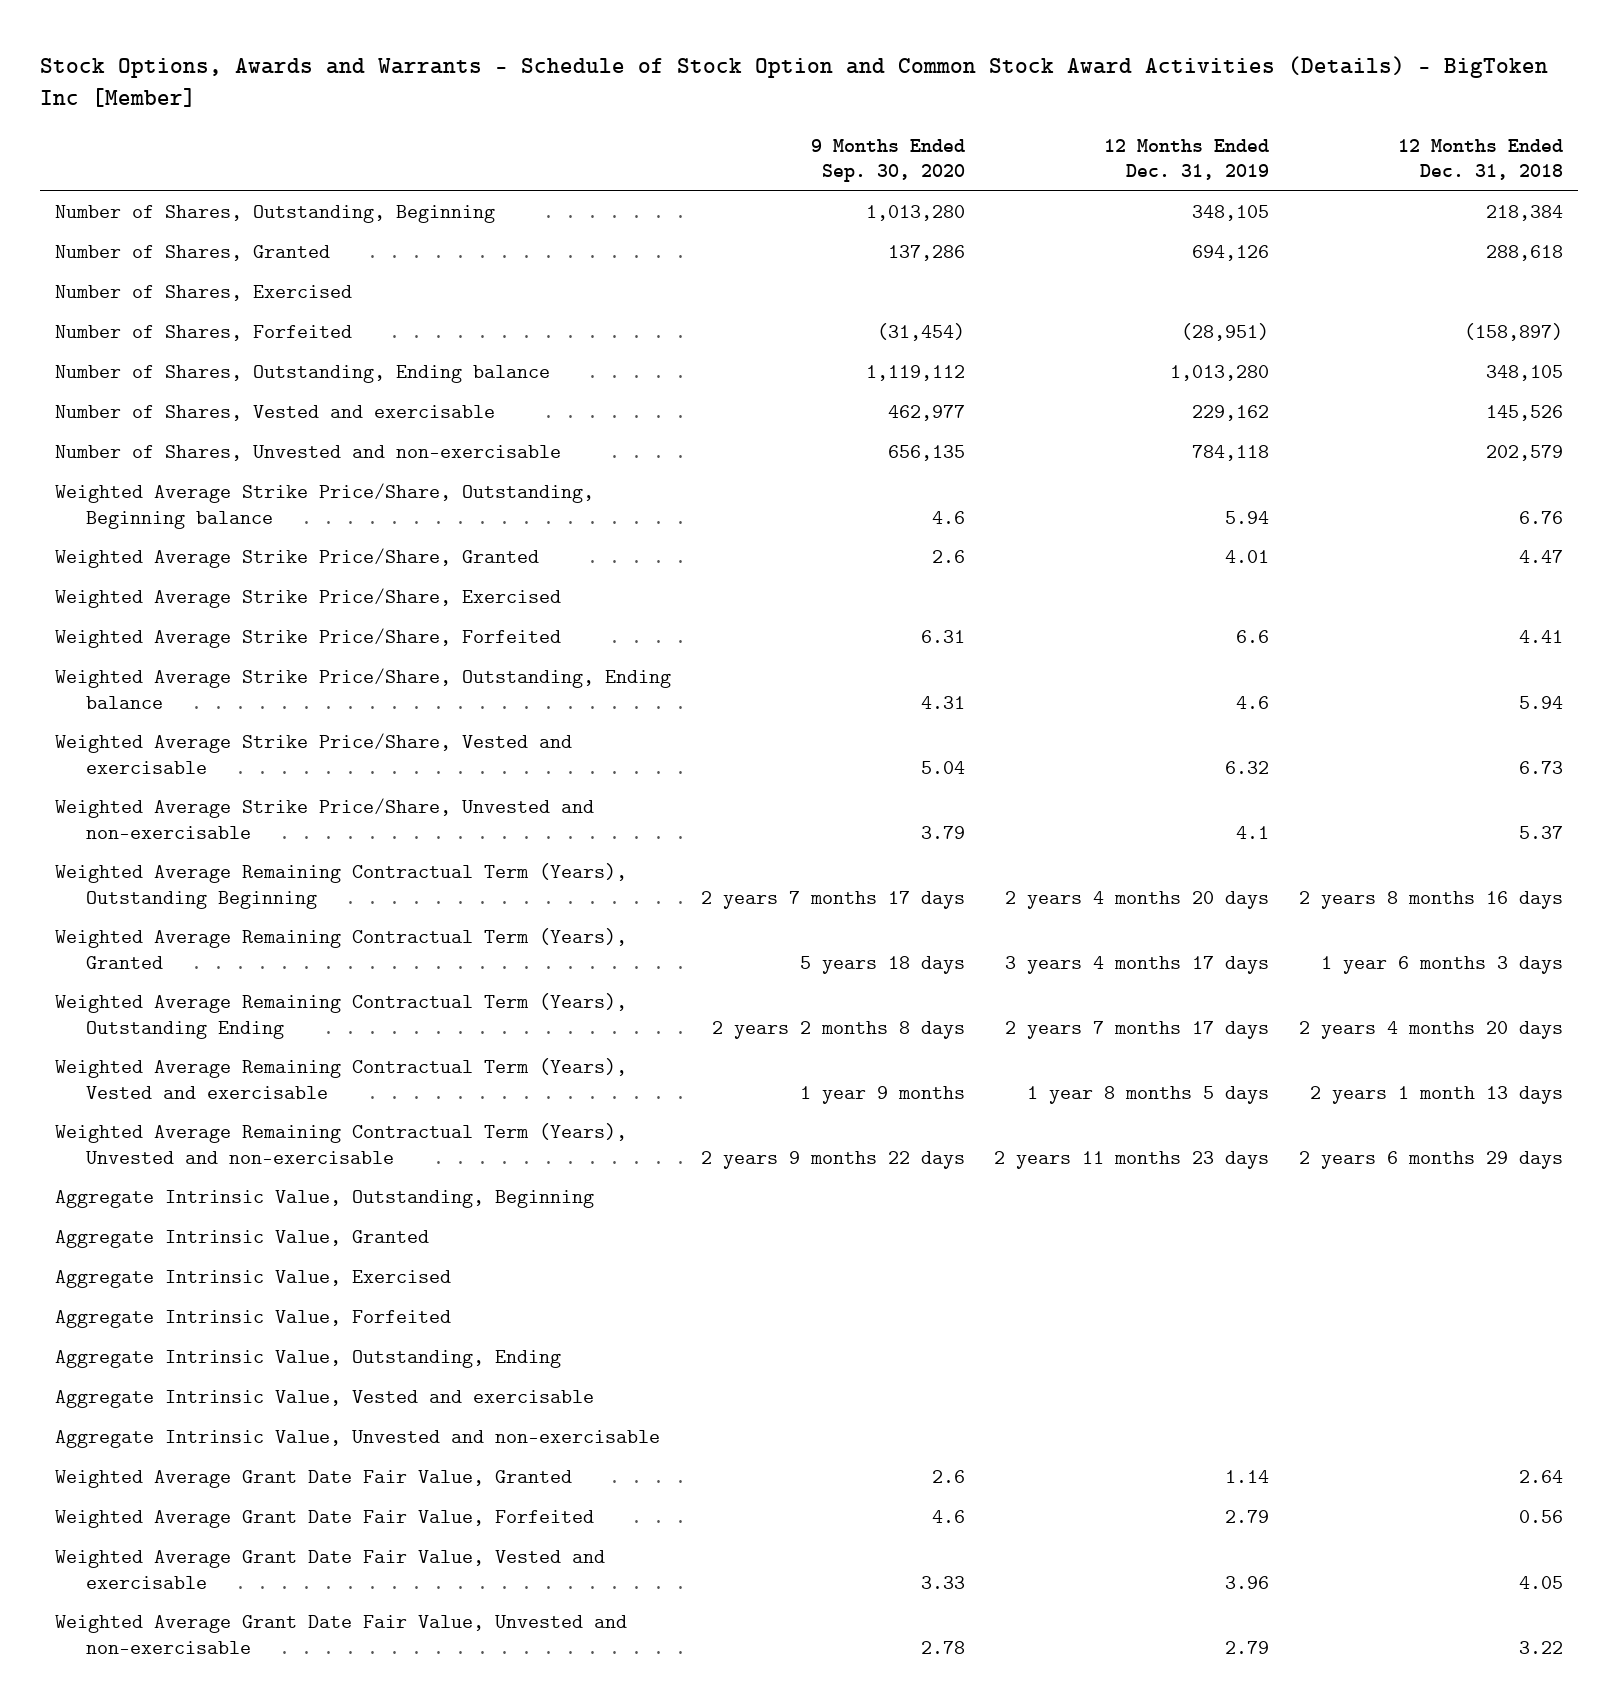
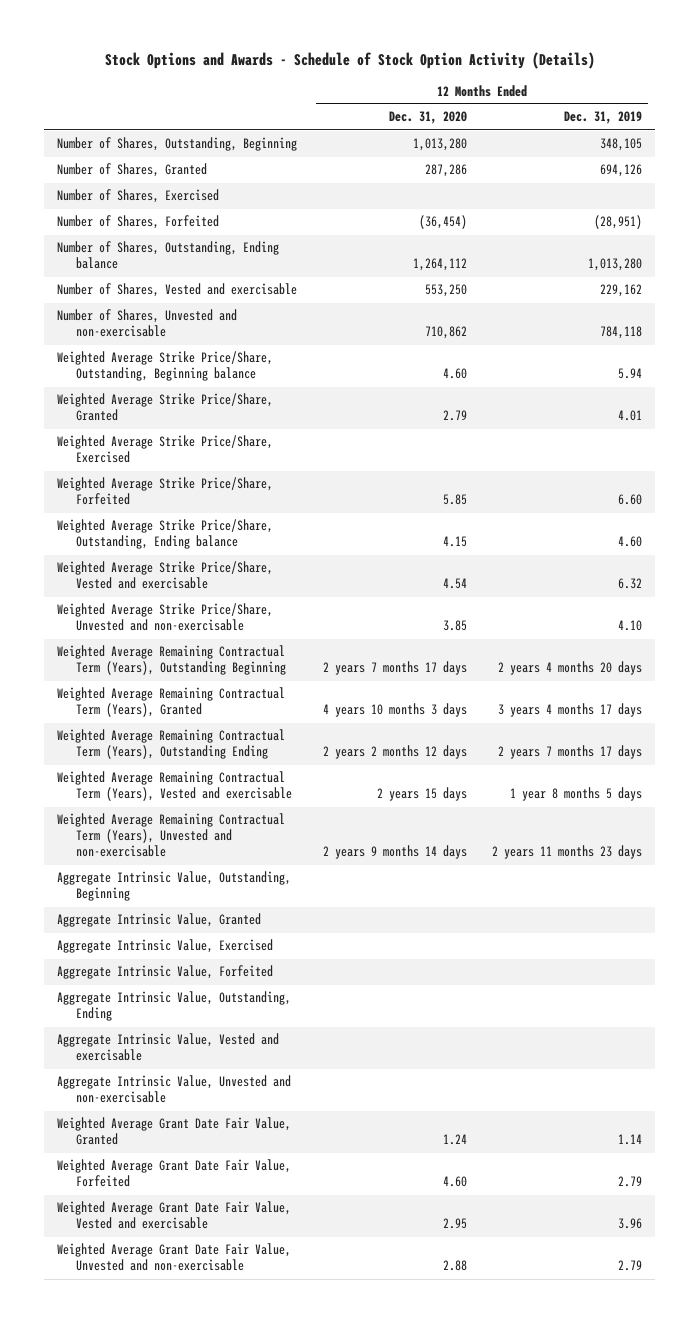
[40,55,1549,108] Stock Options, Awards and Warrants - Schedule of Stock Option and Common Stock Award Activities (Details) - BigToken Inc [Member] -> [104,51,595,69] Stock Options and Awards - Schedule of Stock Option Activity (Details)
[810,139,965,183] 9 Months Ended Sep. 30, 2020 -> none
[1398,139,1564,181] 12 Months Ended Dec. 31, 2018 -> none
none -> [388,111,467,125] Dec. 31, 2020
[1236,630,1270,644] 6.6 -> [617,494,642,506] 6.60
[1236,695,1270,709] 4.6 -> [617,536,642,548] 4.60
[1236,825,1270,839] 4.1 -> [617,620,642,632] 4.10

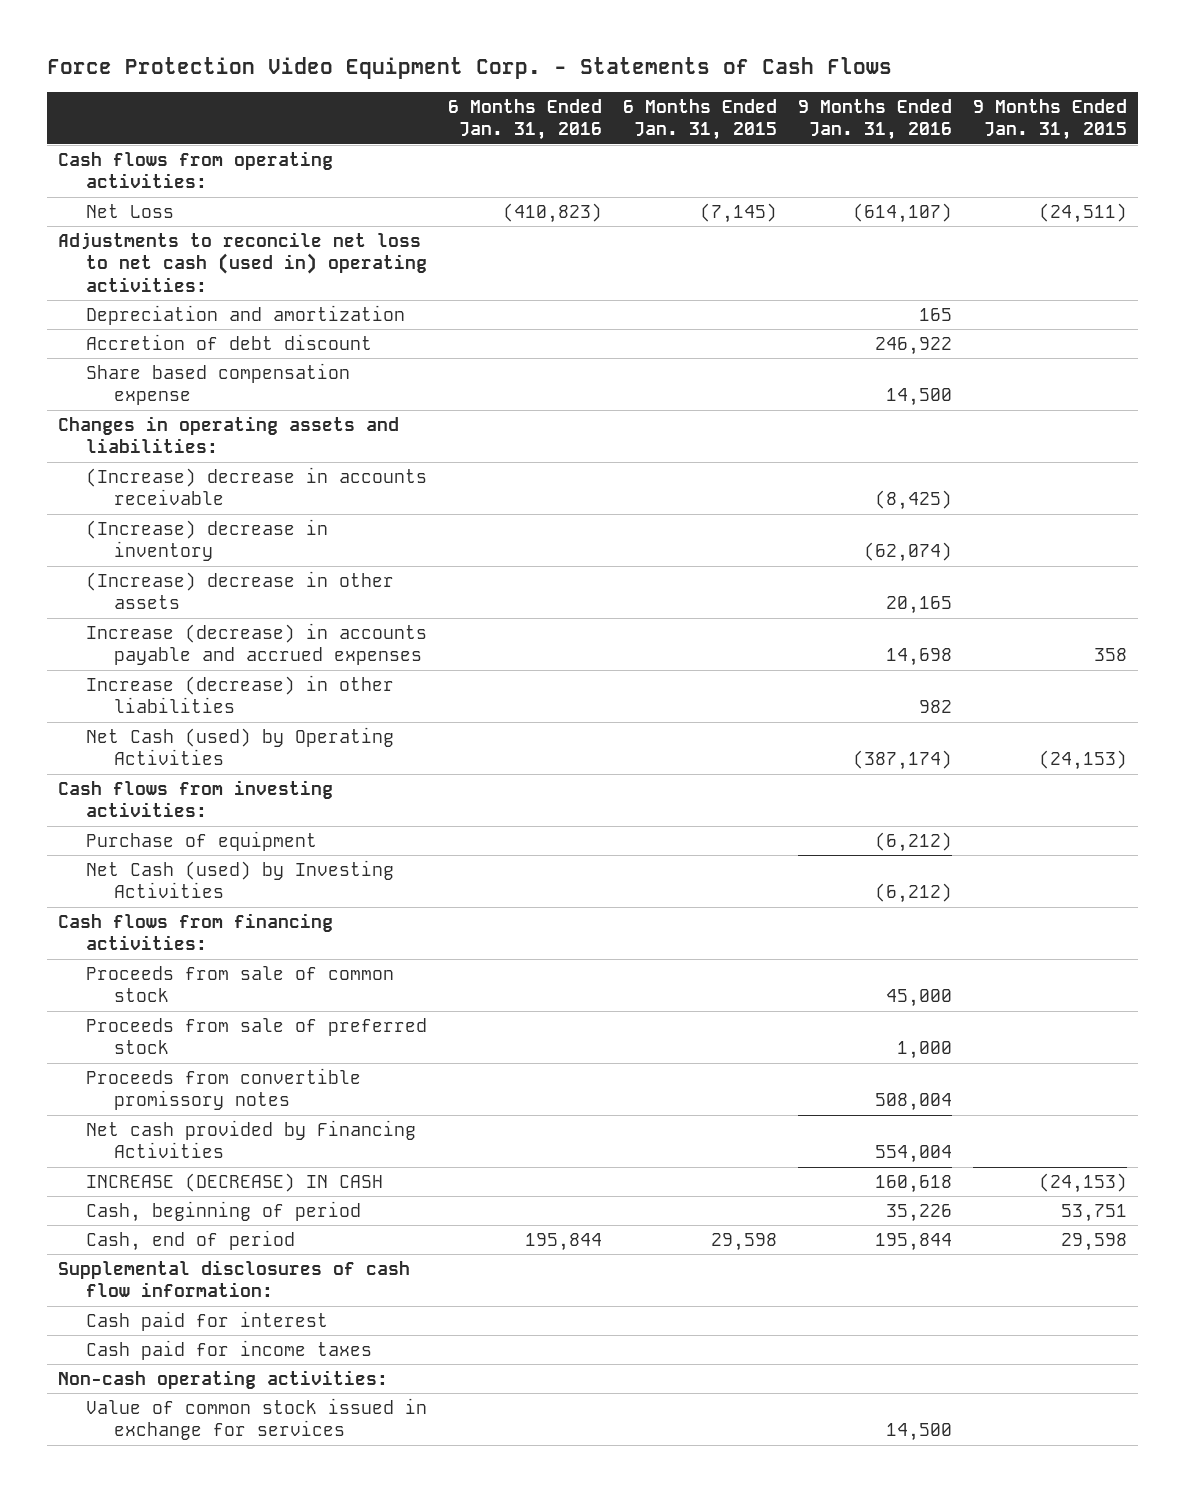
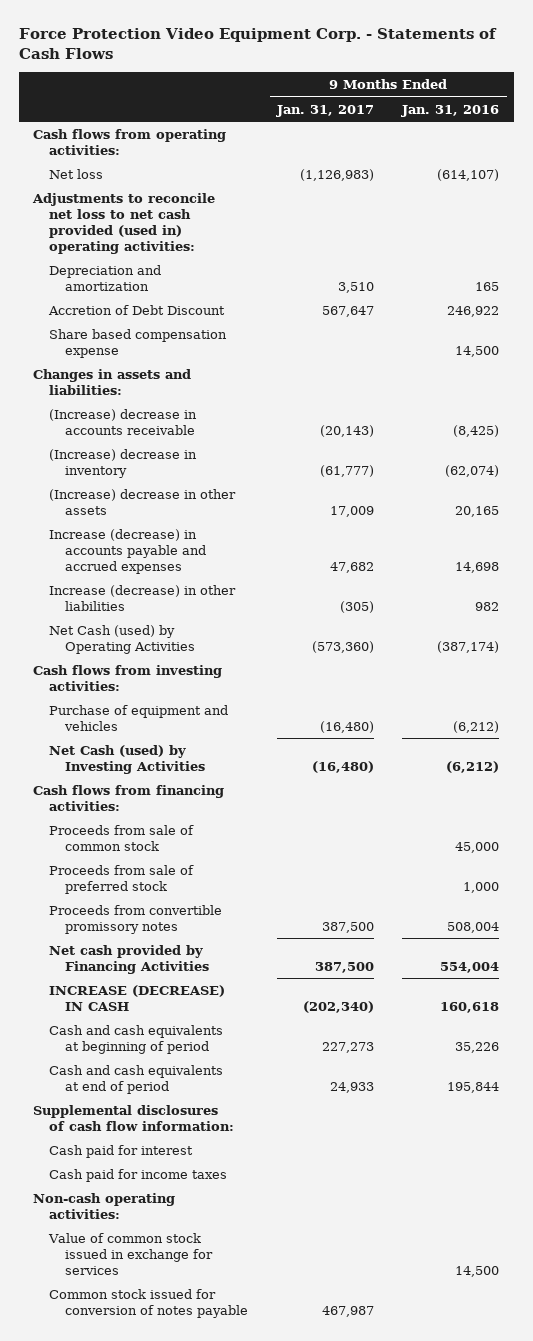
[447,98,602,141] 6 Months Ended Jan. 31, 2016 -> none
[623,98,778,141] 6 Months Ended Jan. 31, 2015 -> none
[973,98,1128,141] 9 Months Ended Jan. 31, 2015 -> none
none -> [275,104,374,117] Jan. 31, 2017
[85,203,174,218] Net Loss -> [49,168,104,179] Net loss
[57,231,427,293] Adjustments to reconcile net loss to net cash (used in) operating activities: -> [32,192,216,255] Adjustments to reconcile net loss to net cash provided (used in) operating activities:
[85,333,372,350] Accretion of debt discount -> [48,304,226,315] Accretion of Debt Discount
[57,415,399,454] Changes in operating assets and liabilities: -> [33,368,192,395] Changes in assets and liabilities:
[85,830,317,851] Purchase of equipment -> [49,704,229,731] Purchase of equipment and vehicles
[85,1200,361,1222] Cash, beginning of period -> [49,1024,224,1054] Cash and cash equivalents at beginning of period
[85,1229,295,1251] Cash, end of period -> [49,1064,224,1094] Cash and cash equivalents at end of period
none -> [49,1288,249,1318] Common stock issued for conversion of notes payable

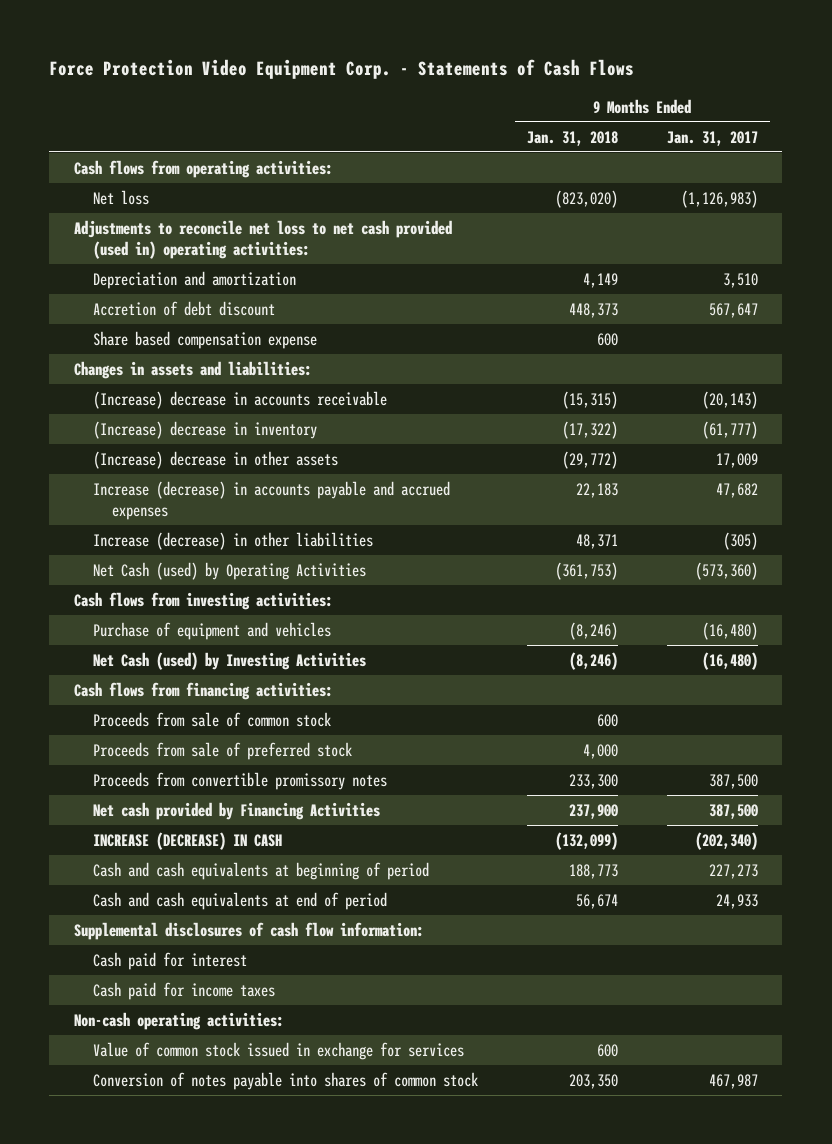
[401,104,500,117] Jan. 31, 2016 -> none
none -> [527,130,619,146] Jan. 31, 2018
[48,304,226,315] Accretion of Debt Discount -> [93,300,276,316] Accretion of debt discount
[49,1288,249,1318] Common stock issued for conversion of notes payable -> [93,1071,479,1090] Conversion of notes payable into shares of common stock

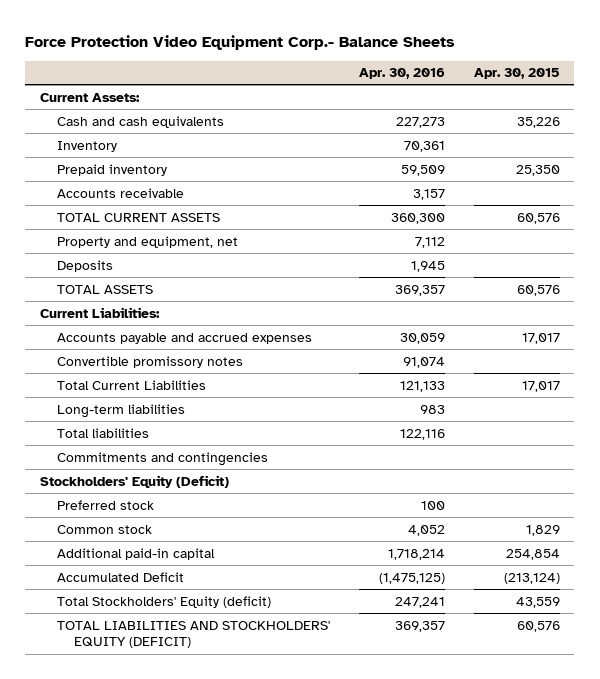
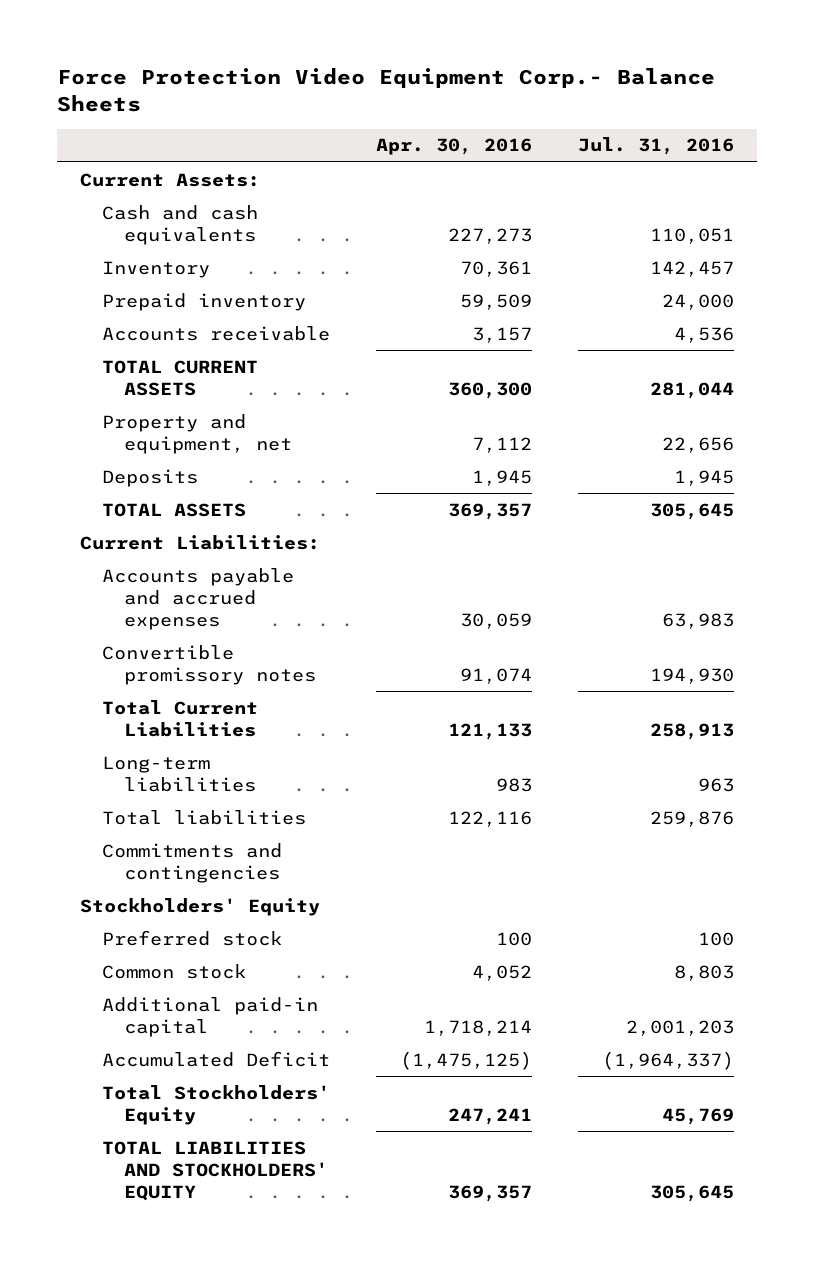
[473,68,560,80] Apr. 30, 2015 -> none
none -> [577,137,734,156] Jul. 31, 2016
[39,474,229,488] Stockholders' Equity (Deficit) -> [79,897,320,916] Stockholders' Equity
[56,595,271,608] Total Stockholders' Equity (deficit) -> [102,1084,331,1125] Total Stockholders' Equity
[56,620,330,649] TOTAL LIABILITIES AND STOCKHOLDERS' EQUITY (DEFICIT) -> [102,1140,329,1202] TOTAL LIABILITIES AND STOCKHOLDERS' EQUITY

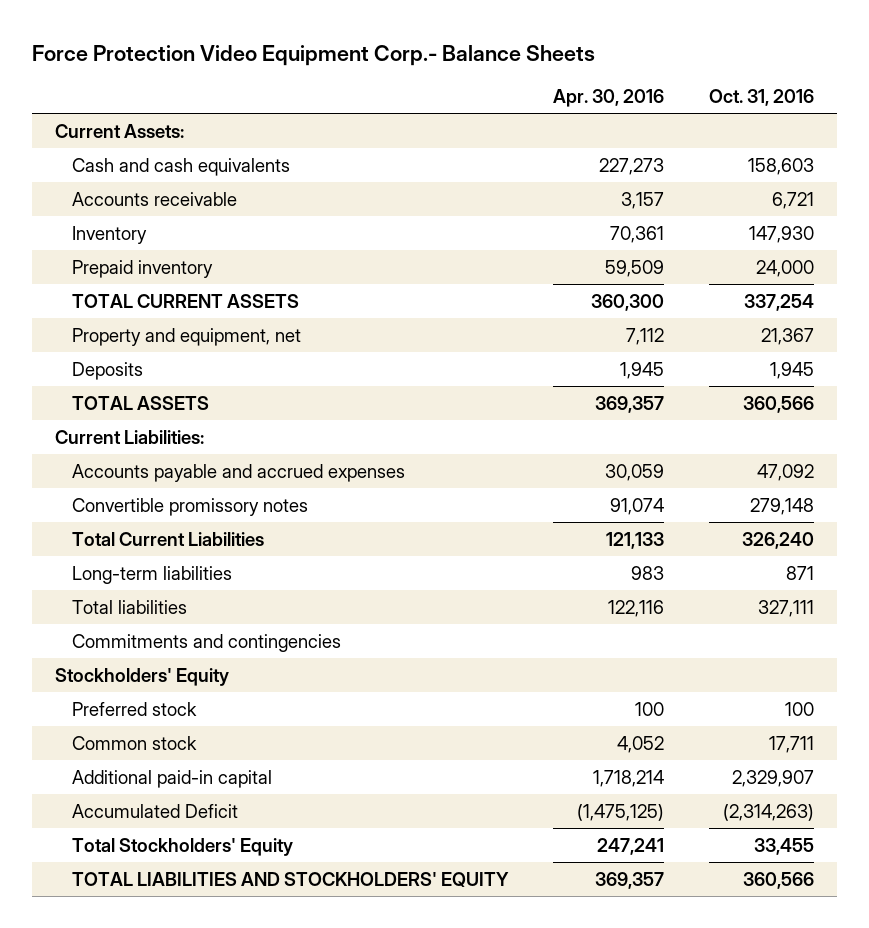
[577,137,734,156] Jul. 31, 2016 -> none
none -> [709,89,815,107] Oct. 31, 2016
[102,325,331,341] Accounts receivable -> [71,191,237,206] Accounts receivable

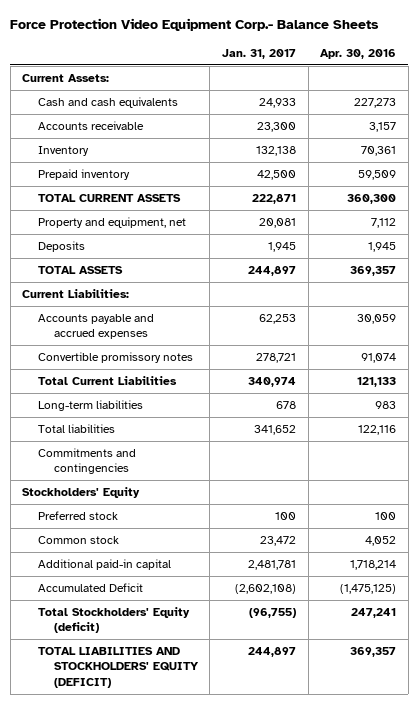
[709,89,815,107] Oct. 31, 2016 -> none
none -> [222,48,297,59] Jan. 31, 2017
[71,837,293,856] Total Stockholders' Equity -> [38,607,191,634] Total Stockholders' Equity (deficit)
[71,871,509,887] TOTAL LIABILITIES AND STOCKHOLDERS' EQUITY -> [38,647,199,688] TOTAL LIABILITIES AND STOCKHOLDERS' EQUITY (DEFICIT)

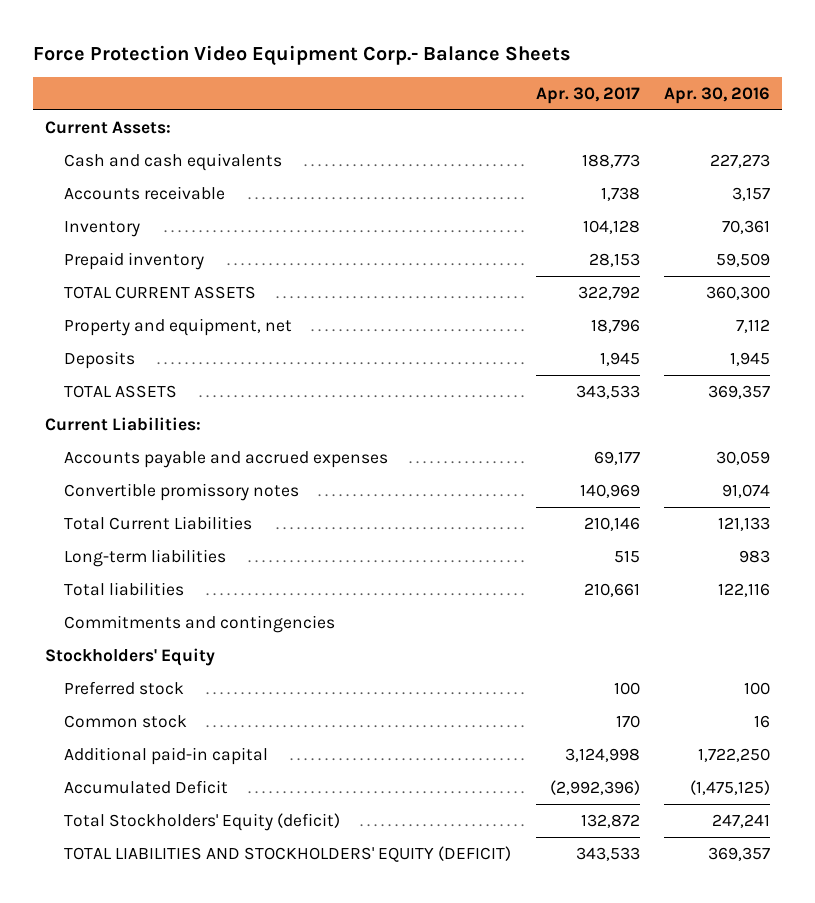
[222,48,297,59] Jan. 31, 2017 -> none
none -> [535,86,640,104] Apr. 30, 2017
[365,536,397,547] 4,052 -> [753,714,770,728] 16
[350,560,397,571] 1,718,214 -> [697,747,770,762] 1,722,250

